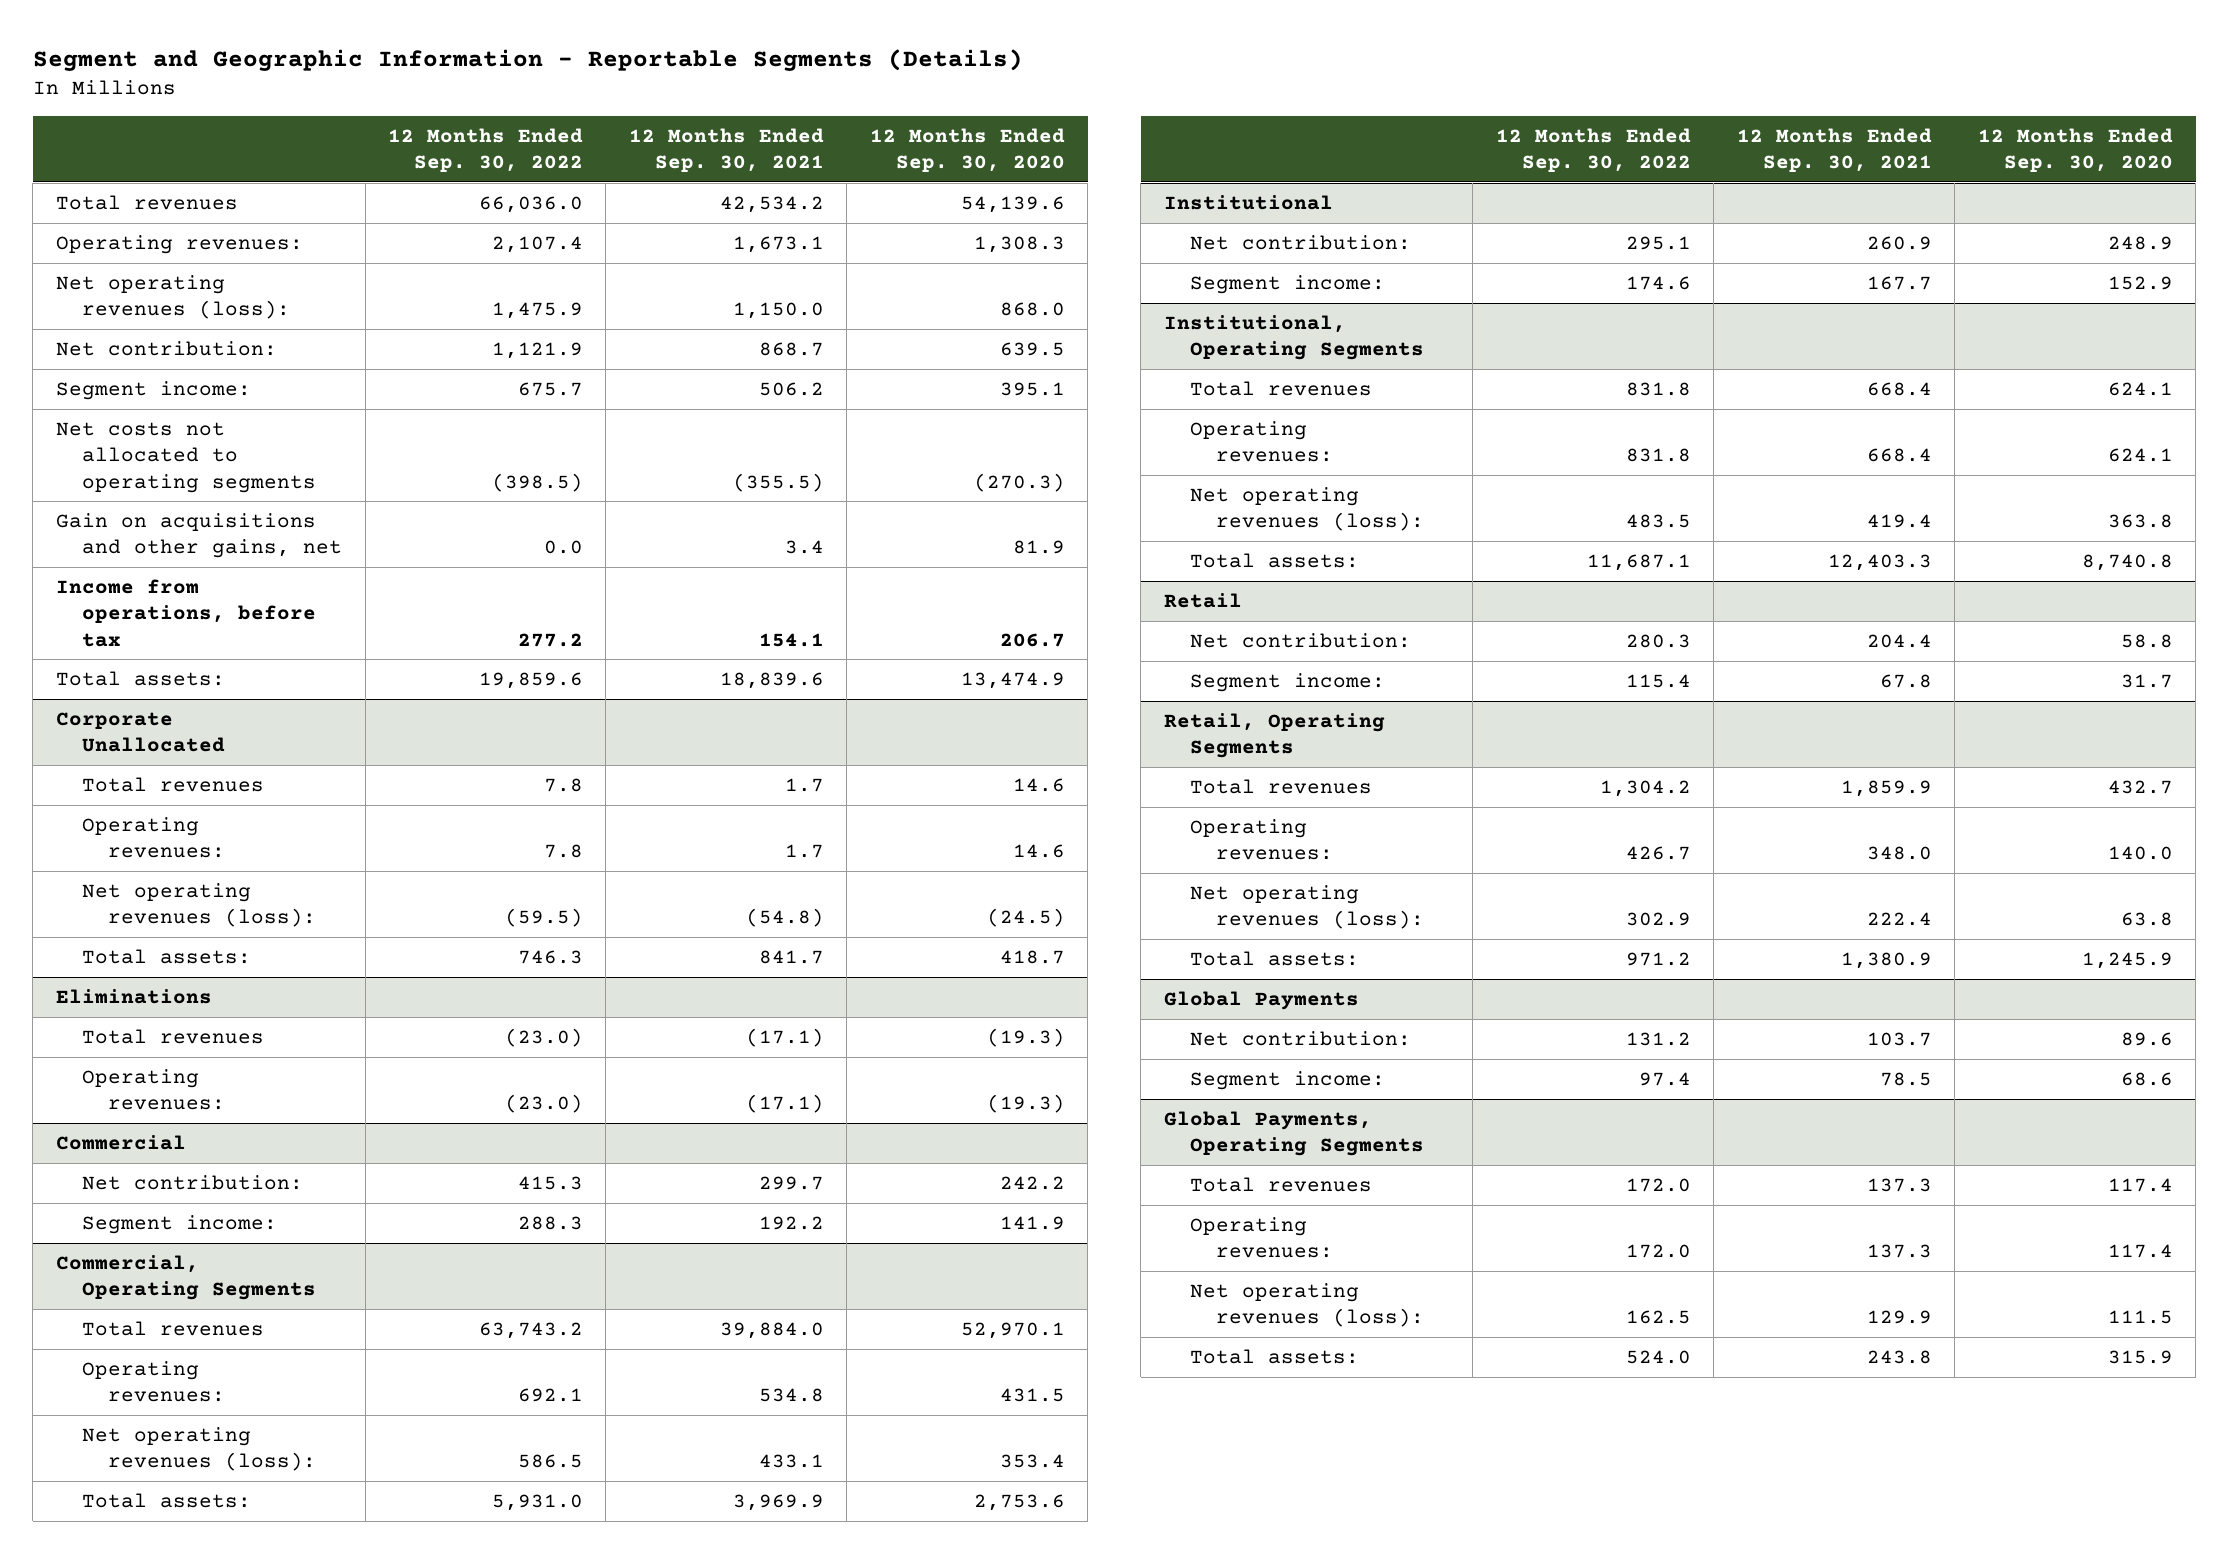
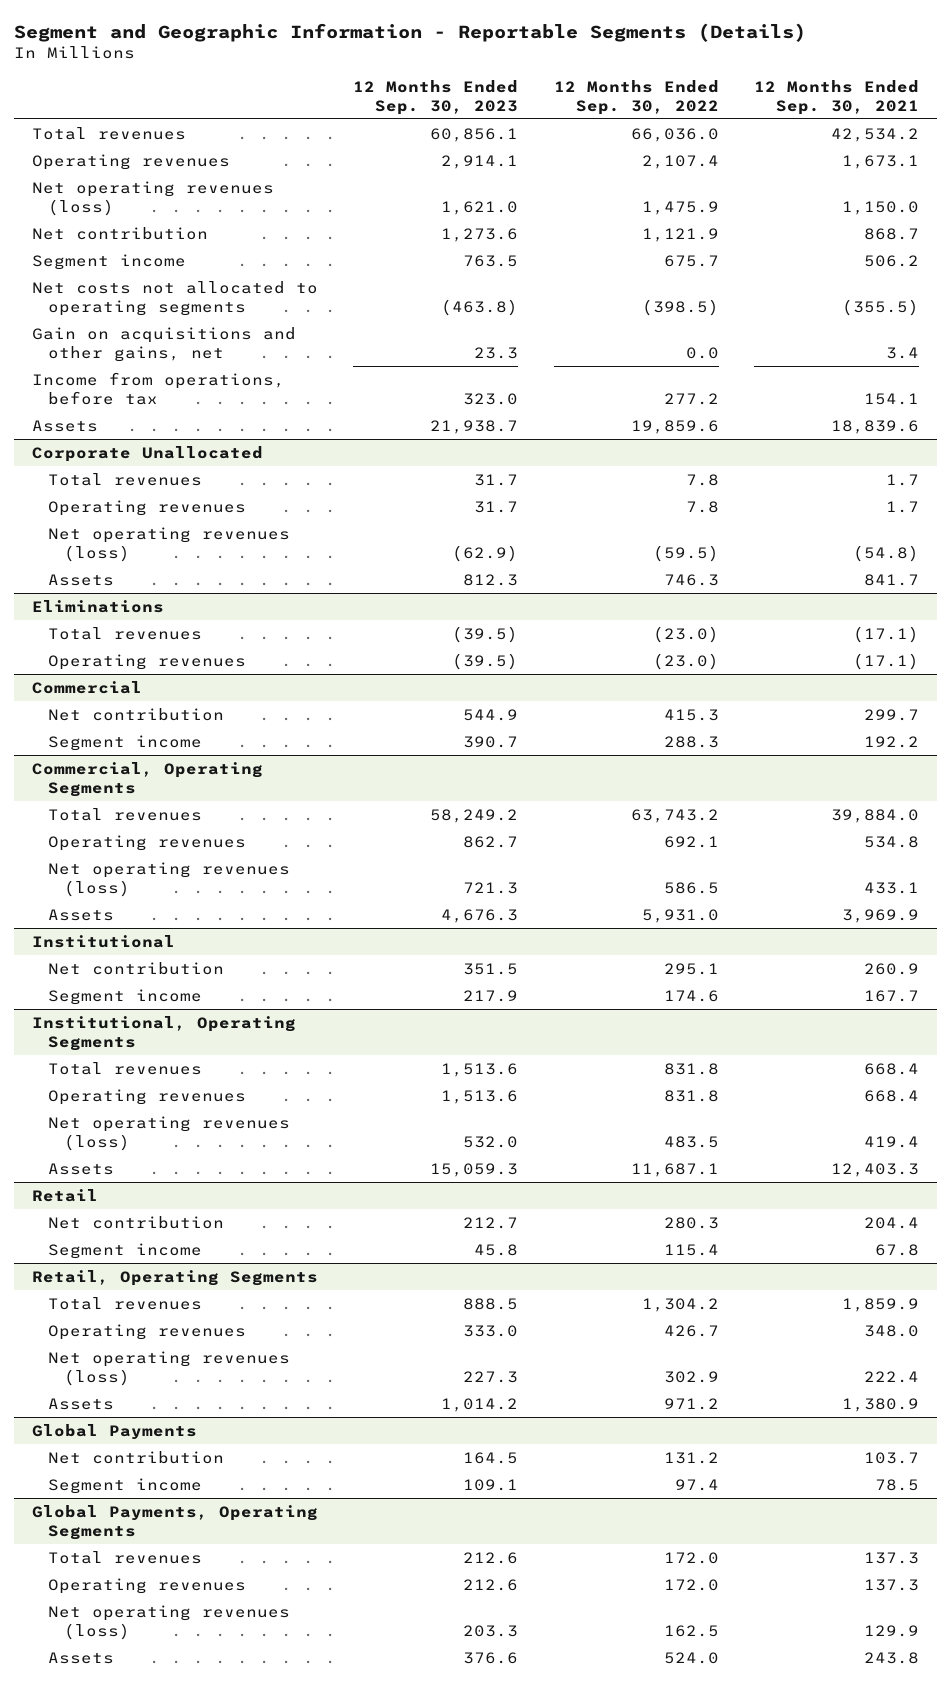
[869,127,1065,172] 12 Months Ended Sep. 30, 2020 -> none
none -> [353,79,519,115] 12 Months Ended Sep. 30, 2023
[55,235,303,255] Operating revenues: -> [31,153,230,170] Operating revenues
[55,275,291,320] Net operating revenues (loss): -> [31,180,274,216] Net operating revenues (loss)
[55,341,277,357] Net contribution: -> [31,226,208,240] Net contribution
[55,381,251,401] Segment income: -> [31,253,186,270] Segment income
[55,671,225,687] Total assets: -> [31,419,98,432] Assets
[82,817,226,859] Operating revenues: -> [48,499,247,516] Operating revenues
[82,883,317,928] Net operating revenues (loss): -> [48,526,291,562] Net operating revenues (loss)
[82,949,252,965] Total assets: -> [48,573,115,586] Assets
[82,1069,226,1111] Operating revenues: -> [48,653,247,670] Operating revenues
[82,1175,304,1191] Net contribution: -> [48,707,225,721] Net contribution
[82,1215,278,1235] Segment income: -> [48,734,203,751] Segment income
[82,1361,226,1403] Operating revenues: -> [48,834,247,851] Operating revenues
[82,1427,317,1472] Net operating revenues (loss): -> [48,861,291,897] Net operating revenues (loss)
[82,1493,252,1509] Total assets: -> [48,908,115,921] Assets
[1189,235,1411,251] Net contribution: -> [48,961,225,975] Net contribution
[1189,275,1385,295] Segment income: -> [48,988,203,1005] Segment income
[1189,421,1334,463] Operating revenues: -> [48,1088,247,1105] Operating revenues
[1189,487,1425,532] Net operating revenues (loss): -> [48,1115,291,1151] Net operating revenues (loss)
[1189,553,1359,569] Total assets: -> [48,1162,115,1175] Assets
[1189,633,1411,649] Net contribution: -> [48,1215,225,1229] Net contribution
[1189,673,1385,693] Segment income: -> [48,1242,203,1259] Segment income
[1189,819,1334,861] Operating revenues: -> [48,1323,247,1340] Operating revenues
[1189,885,1425,930] Net operating revenues (loss): -> [48,1350,291,1386] Net operating revenues (loss)
[1189,951,1359,967] Total assets: -> [48,1397,115,1410] Assets
[1189,1031,1411,1047] Net contribution: -> [48,1450,225,1464] Net contribution
[1189,1071,1385,1091] Segment income: -> [48,1477,203,1494] Segment income
[1189,1217,1334,1259] Operating revenues: -> [48,1577,247,1594] Operating revenues
[1189,1283,1425,1328] Net operating revenues (loss): -> [48,1604,291,1640] Net operating revenues (loss)
[1189,1349,1359,1365] Total assets: -> [48,1651,115,1664] Assets

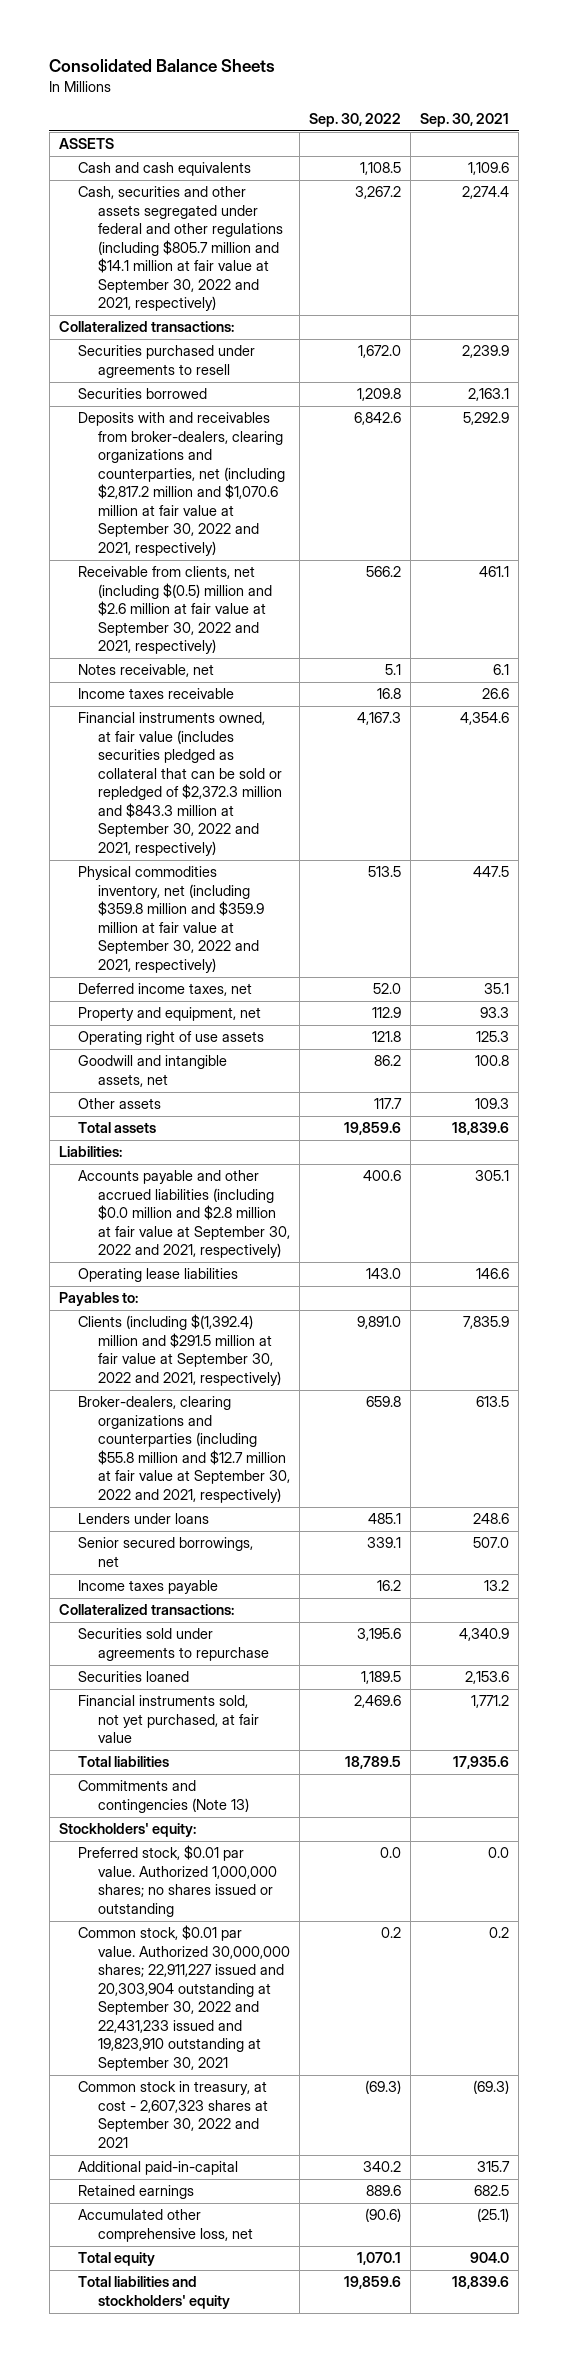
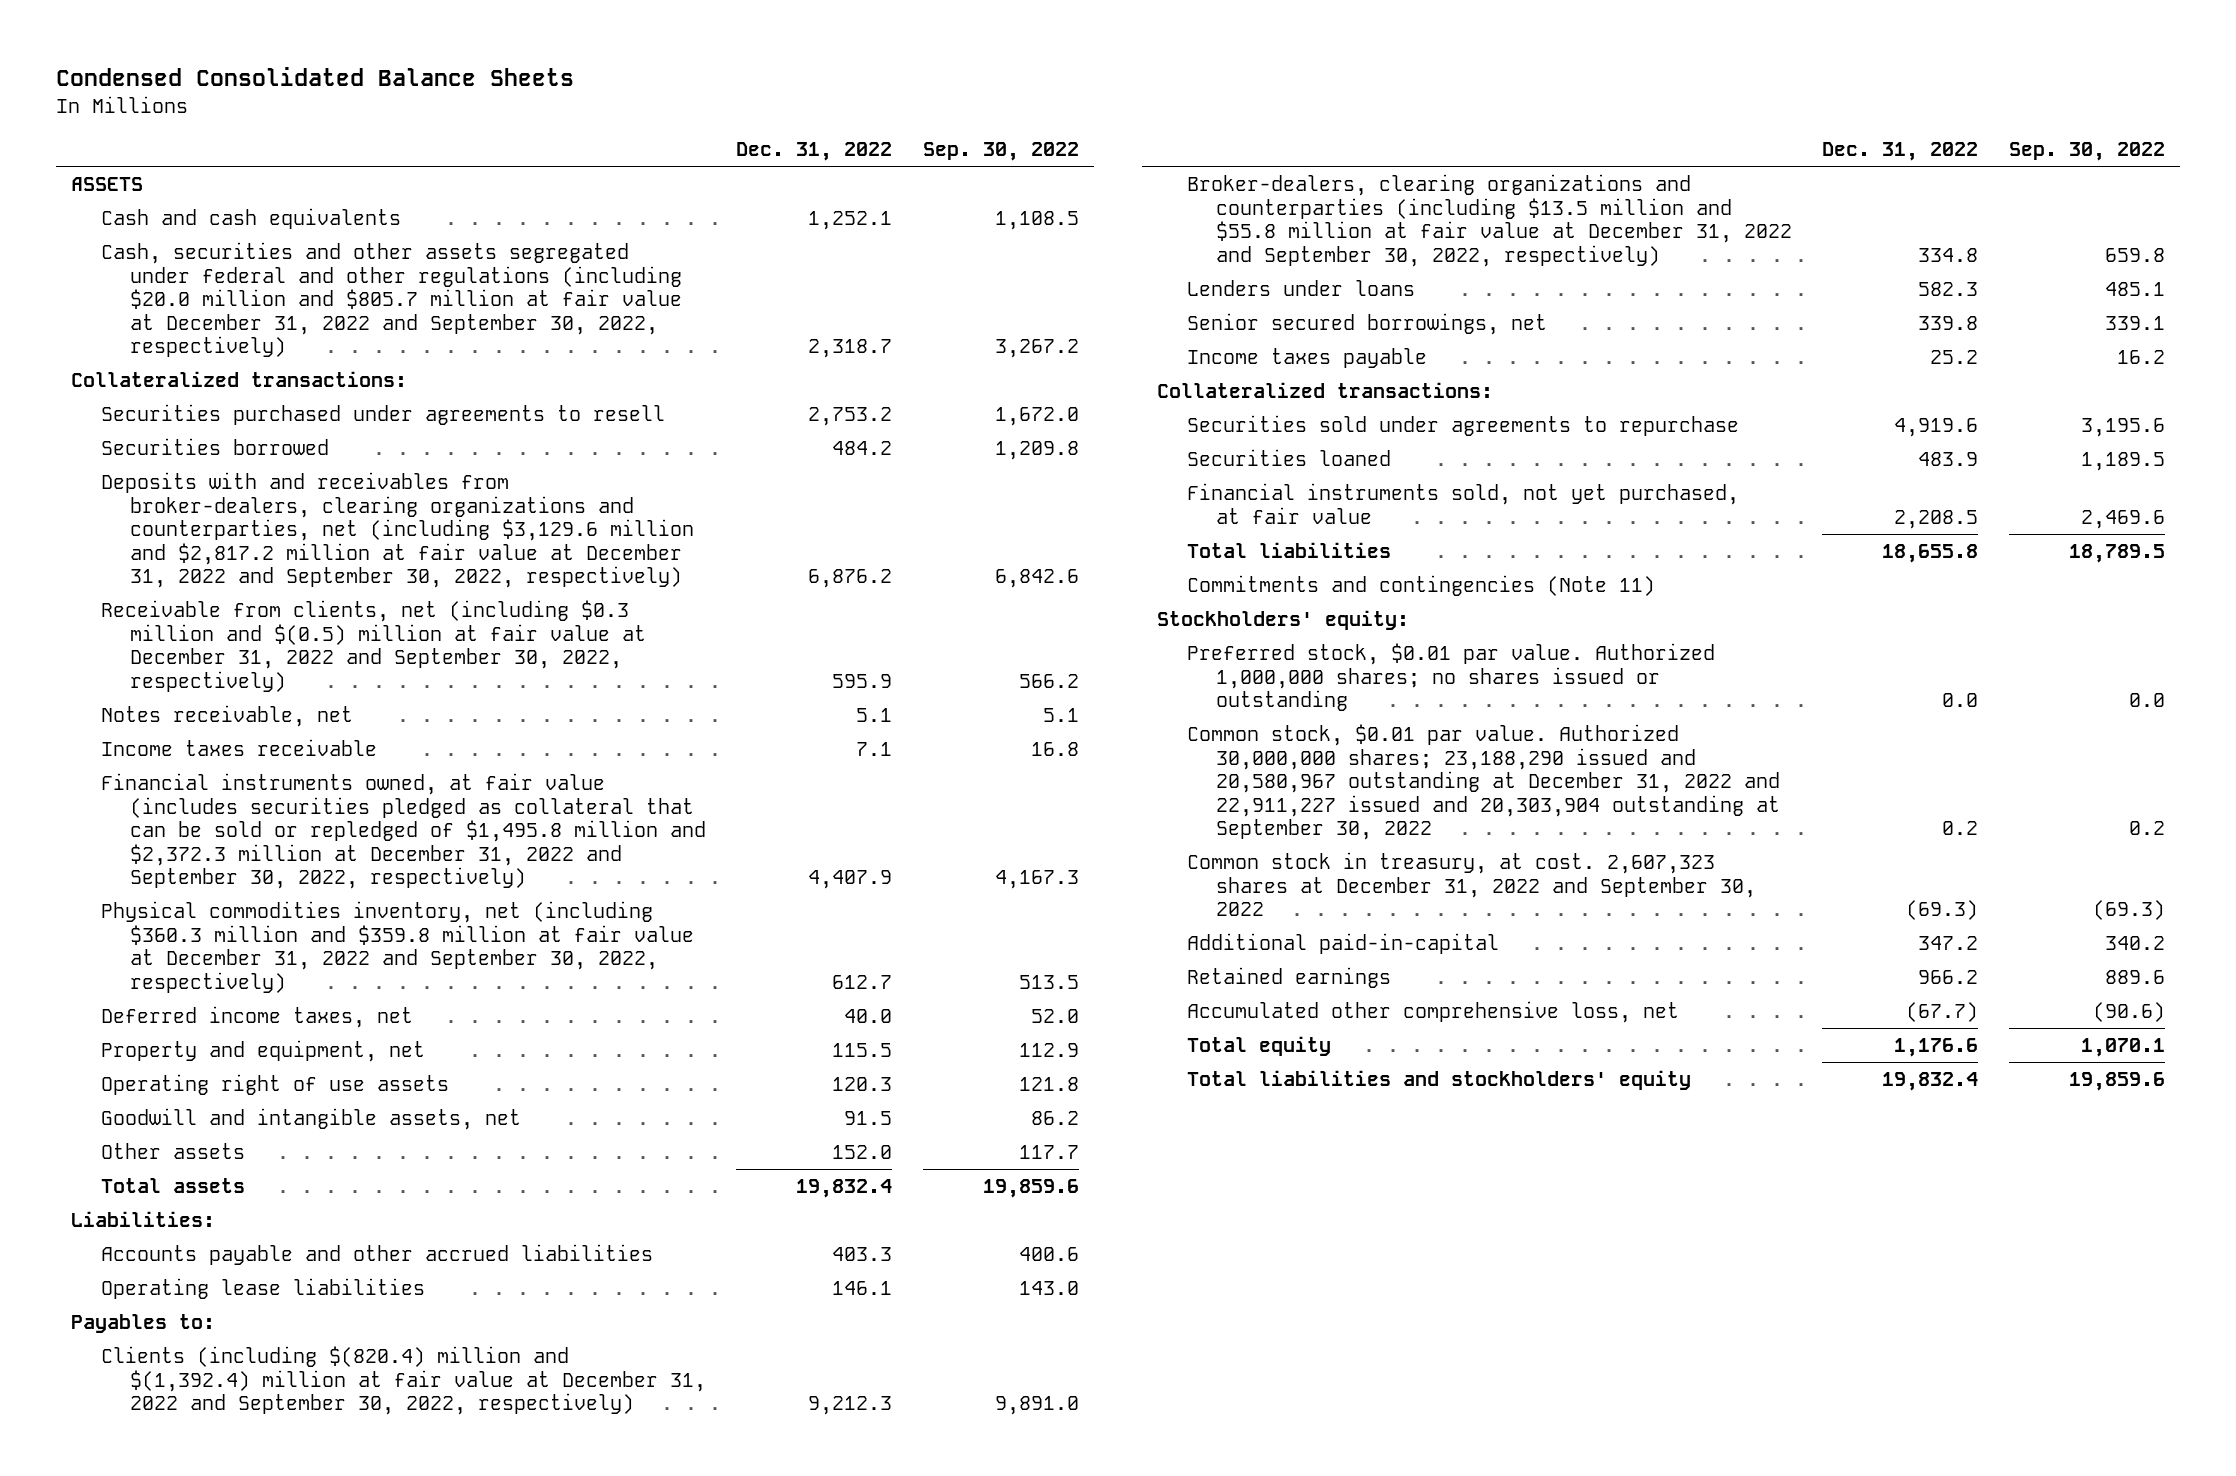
[49,58,276,72] Consolidated Balance Sheets -> [56,67,575,87] Condensed Consolidated Balance Sheets
[420,112,510,127] Sep. 30, 2021 -> none
none -> [736,142,893,162] Dec. 31, 2022
[78,186,284,312] Cash, securities and other assets segregated under federal and other regulations (including $805.7 million and $14.1 million at fair value at September 30, 2022 and 2021, respectively) -> [100,242,683,358] Cash, securities and other assets segregated under federal and other regulations (including $20.0 million and $805.7 million at fair value at December 31, 2022 and September 30, 2022, respectively)
[78,412,286,557] Deposits with and receivables from broker-dealers, clearing organizations and counterparties, net (including $2,817.2 million and $1,070.6 million at fair value at September 30, 2022 and 2021, respectively) -> [100,472,695,589] Deposits with and receivables from broker-dealers, clearing organizations and counterparties, net (including $3,129.6 million and $2,817.2 million at fair value at December 31, 2022 and September 30, 2022, respectively)
[78,566,273,655] Receivable from clients, net (including $(0.5) million and $2.6 million at fair value at September 30, 2022 and 2021, respectively) -> [100,600,647,692] Receivable from clients, net (including $0.3 million and $(0.5) million at fair value at December 31, 2022 and September 30, 2022, respectively)
[78,712,283,857] Financial instruments owned, at fair value (includes securities pledged as collateral that can be sold or repledged of $2,372.3 million and $843.3 million at September 30, 2022 and 2021, respectively) -> [100,773,707,890] Financial instruments owned, at fair value (includes securities pledged as collateral that can be sold or repledged of $1,495.8 million and $2,372.3 million at December 31, 2022 and September 30, 2022, respectively)
[78,866,265,973] Physical commodities inventory, net (including $359.8 million and $359.9 million at fair value at September 30, 2022 and 2021, respectively) -> [100,901,695,993] Physical commodities inventory, net (including $360.3 million and $359.8 million at fair value at December 31, 2022 and September 30, 2022, respectively)
[78,1170,291,1259] Accounts payable and other accrued liabilities (including $0.0 million and $2.8 million at fair value at September 30, 2022 and 2021, respectively) -> [100,1244,653,1266] Accounts payable and other accrued liabilities
[78,1314,282,1386] Clients (including $(1,392.4) million and $291.5 million at fair value at September 30, 2022 and 2021, respectively) -> [100,1346,707,1416] Clients (including $(820.4) million and $(1,392.4) million at fair value at December 31, 2022 and September 30, 2022, respectively)
[78,1396,291,1503] Broker-dealers, clearing organizations and counterparties (including $55.8 million and $12.7 million at fair value at September 30, 2022 and 2021, respectively) -> [1186,174,1793,267] Broker-dealers, clearing organizations and counterparties (including $13.5 million and $55.8 million at fair value at December 31, 2022 and September 30, 2022, respectively)
[78,1780,250,1813] Commitments and contingencies (Note 13) -> [1186,575,1655,597] Commitments and contingencies (Note 11)
[78,1925,291,2072] Common stock, $0.01 par value. Authorized 30,000,000 shares; 22,911,227 issued and 20,303,904 outstanding at September 30, 2022 and 22,431,233 issued and 19,823,910 outstanding at September 30, 2021 -> [1186,724,1781,841] Common stock, $0.01 par value. Authorized 30,000,000 shares; 23,188,290 issued and 20,580,967 outstanding at December 31, 2022 and 22,911,227 issued and 20,303,904 outstanding at September 30, 2022
[78,2081,269,2148] Common stock in treasury, at cost - 2,607,323 shares at September 30, 2022 and 2021 -> [1186,852,1757,917] Common stock in treasury, at cost. 2,607,323 shares at December 31, 2022 and September 30, 2022

